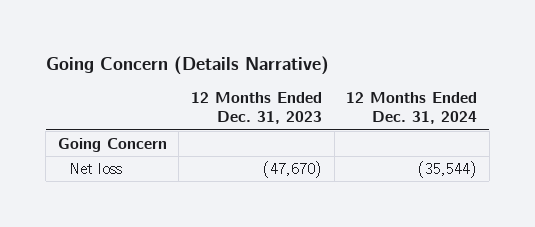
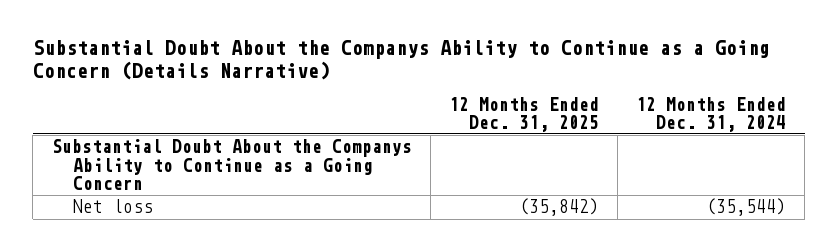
[45,55,329,75] Going Concern (Details Narrative) -> [32,40,770,80] Substantial Doubt About the Companys Ability to Continue as a Going Concern (Details Narrative)
[191,92,323,125] 12 Months Ended Dec. 31, 2023 -> none
none -> [448,96,599,132] 12 Months Ended Dec. 31, 2025
[57,137,167,152] Going Concern -> [51,139,412,190] Substantial Doubt About the Companys Ability to Continue as a Going Concern

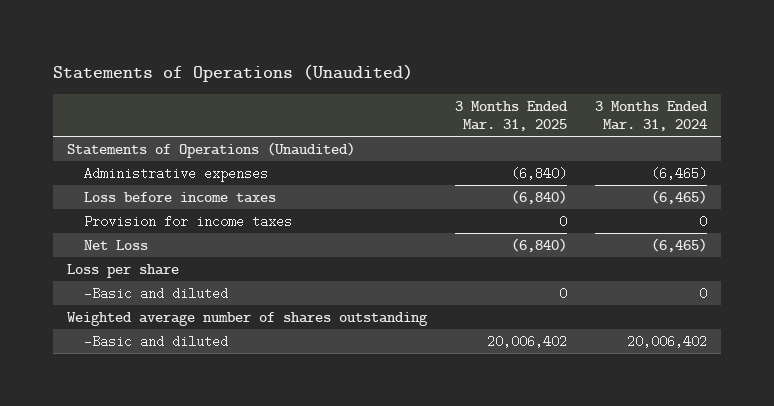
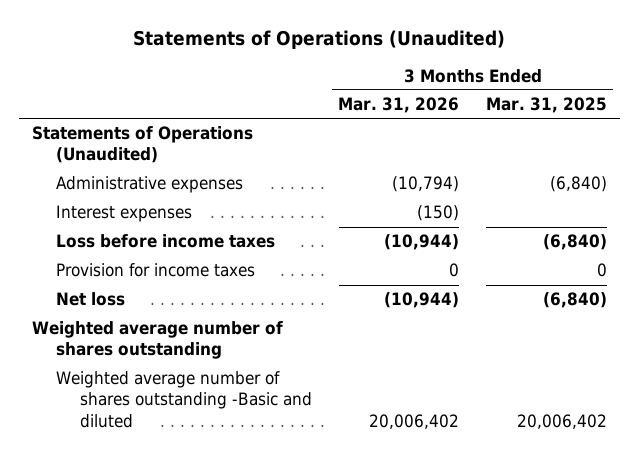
[594,100,708,132] 3 Months Ended Mar. 31, 2024 -> none
none -> [338,97,460,114] Mar. 31, 2026
none -> [56,205,193,223] Interest expenses
[67,263,180,278] Loss per share -> none
[84,286,229,300] -Basic and diluted -> none
[84,239,149,250] Net Loss -> [56,292,126,307] Net loss
[84,334,229,348] -Basic and diluted -> [56,371,313,428] Weighted average number of shares outstanding -Basic and diluted

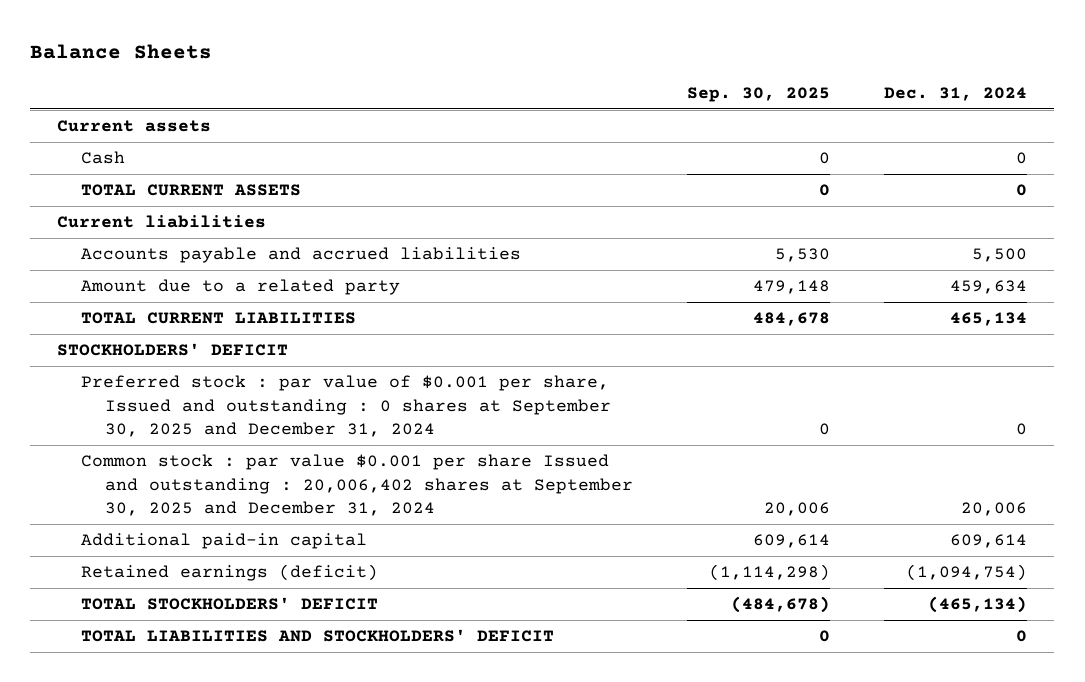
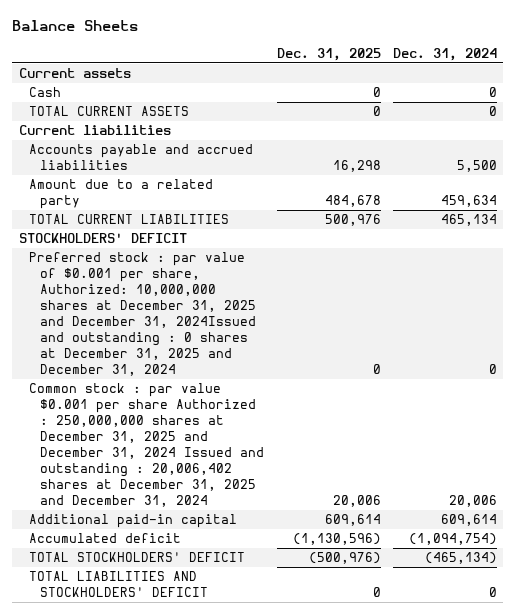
[686,86,830,102] Sep. 30, 2025 -> none
none -> [276,47,381,61] Dec. 31, 2025
[80,375,611,438] Preferred stock : par value of $0.001 per share, Issued and outstanding : 0 shares at September 30, 2025 and December 31, 2024 -> [29,252,256,376] Preferred stock : par value of $0.001 per share, Authorized: 10,000,000 shares at December 31, 2025 and December 31, 2024Issued and outstanding : 0 shares at December 31, 2025 and December 31, 2024
[80,454,633,517] Common stock : par value $0.001 per share Issued and outstanding : 20,006,402 shares at September 30, 2025 and December 31, 2024 -> [29,383,264,507] Common stock : par value $0.001 per share Authorized : 250,000,000 shares at December 31, 2025 and December 31, 2024 Issued and outstanding : 20,006,402 shares at December 31, 2025 and December 31, 2024
[80,564,378,582] Retained earnings (deficit) -> [29,533,182,544] Accumulated deficit

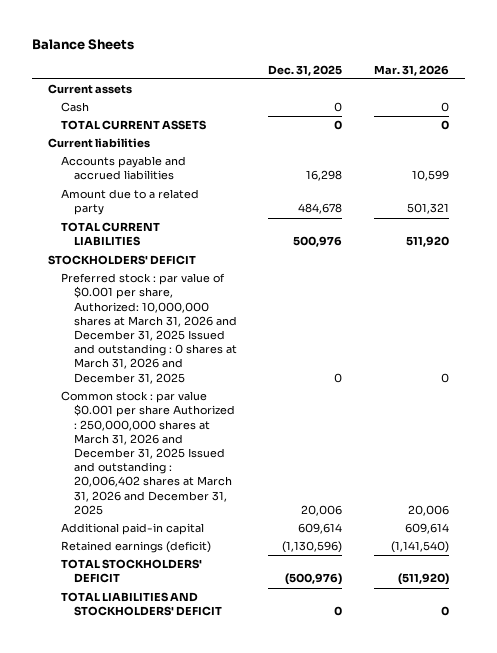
[393,47,498,61] Dec. 31, 2024 -> none
none -> [374,64,450,76] Mar. 31, 2026
[29,252,256,376] Preferred stock : par value of $0.001 per share, Authorized: 10,000,000 shares at December 31, 2025 and December 31, 2024Issued and outstanding : 0 shares at December 31, 2025 and December 31, 2024 -> [60,273,237,384] Preferred stock : par value of $0.001 per share, Authorized: 10,000,000 shares at March 31, 2026 and December 31, 2025 Issued and outstanding : 0 shares at March 31, 2026 and December 31, 2025
[29,383,264,507] Common stock : par value $0.001 per share Authorized : 250,000,000 shares at December 31, 2025 and December 31, 2024 Issued and outstanding : 20,006,402 shares at December 31, 2025 and December 31, 2024 -> [60,391,235,515] Common stock : par value $0.001 per share Authorized : 250,000,000 shares at March 31, 2026 and December 31, 2025 Issued and outstanding : 20,006,402 shares at March 31, 2026 and December 31, 2025
[29,533,182,544] Accumulated deficit -> [60,541,211,554] Retained earnings (deficit)

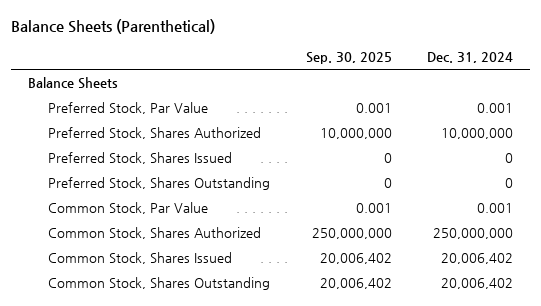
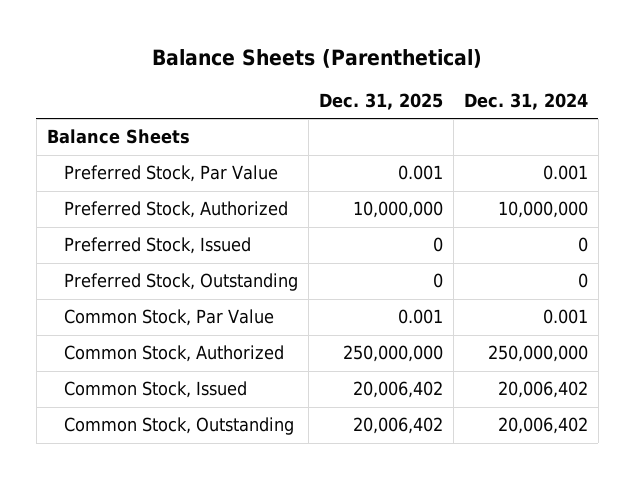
[305,52,392,65] Sep. 30, 2025 -> none
none -> [318,93,443,111] Dec. 31, 2025
[48,126,262,139] Preferred Stock, Shares Authorized -> [64,201,289,219] Preferred Stock, Authorized
[48,151,233,164] Preferred Stock, Shares Issued -> [64,237,252,255] Preferred Stock, Issued
[48,176,271,190] Preferred Stock, Shares Outstanding -> [64,273,299,292] Preferred Stock, Outstanding
[48,226,262,239] Common Stock, Shares Authorized -> [64,345,285,363] Common Stock, Authorized
[48,251,233,264] Common Stock, Shares Issued -> [64,381,248,399] Common Stock, Issued
[48,276,271,290] Common Stock, Shares Outstanding -> [64,417,295,436] Common Stock, Outstanding

